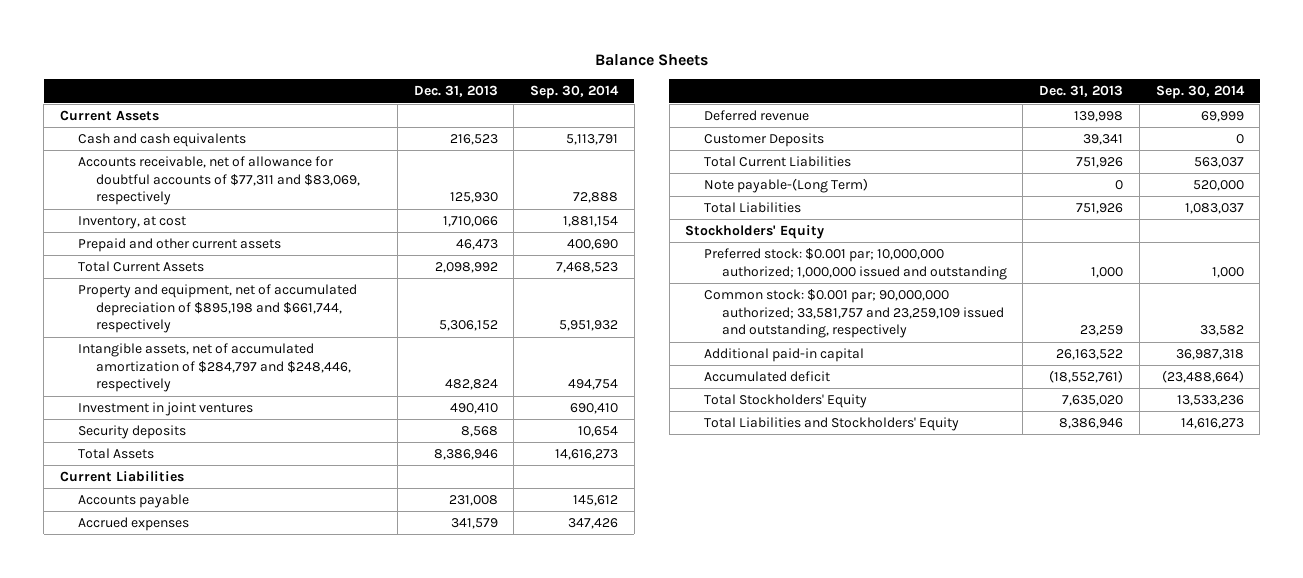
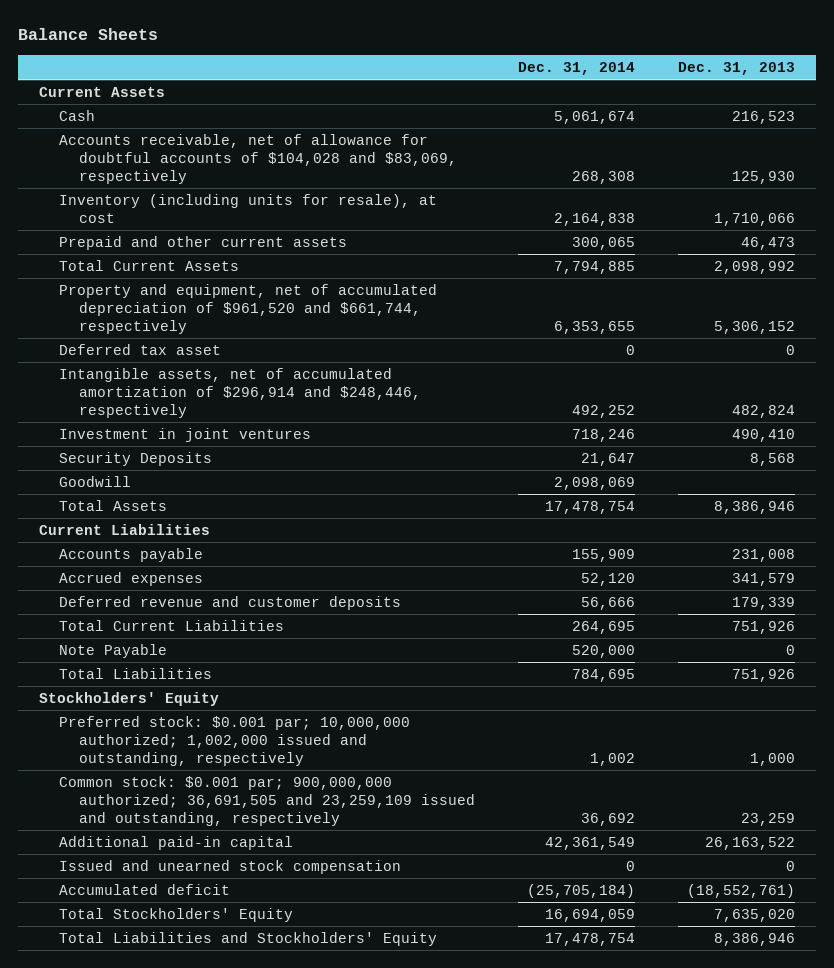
[530,85,620,100] Sep. 30, 2014 -> none
none -> [518,61,636,75] Dec. 31, 2014
[78,133,247,148] Cash and cash equivalents -> [59,109,96,121] Cash
[78,156,361,206] Accounts receivable, net of allowance for doubtful accounts of $77,311 and $83,069, respectively -> [59,133,458,184] Accounts receivable, net of allowance for doubtful accounts of $104,028 and $83,069, respectively
[78,216,187,230] Inventory, at cost -> [59,193,438,223] Inventory (including units for resale), at cost
[78,284,358,334] Property and equipment, net of accumulated depreciation of $895,198 and $661,744, respectively -> [59,283,438,334] Property and equipment, net of accumulated depreciation of $961,520 and $661,744, respectively
none -> [59,343,222,355] Deferred tax asset
[78,343,352,393] Intangible assets, net of accumulated amortization of $284,797 and $248,446, respectively -> [59,367,422,418] Intangible assets, net of accumulated amortization of $296,914 and $248,446, respectively
[78,425,187,440] Security deposits -> [59,451,213,466] Security Deposits
none -> [59,475,132,487] Goodwill
[703,133,824,148] Customer Deposits -> none
[703,110,809,122] Deferred revenue -> [59,595,402,610] Deferred revenue and customer deposits
[1074,111,1124,123] 139,998 -> [731,596,795,610] 179,339
[703,178,868,194] Note payable-(Long Term) -> [59,643,168,658] Note Payable
[703,248,1007,280] Preferred stock: $0.001 par; 10,000,000 authorized; 1,000,000 issued and outstanding -> [59,715,411,766] Preferred stock: $0.001 par; 10,000,000 authorized; 1,002,000 issued and outstanding, respectively
[703,289,1004,339] Common stock: $0.001 par; 90,000,000 authorized; 33,581,757 and 23,259,109 issued and outstanding, respectively -> [59,775,476,826] Common stock: $0.001 par; 900,000,000 authorized; 36,691,505 and 23,259,109 issued and outstanding, respectively
none -> [59,859,402,874] Issued and unearned stock compensation

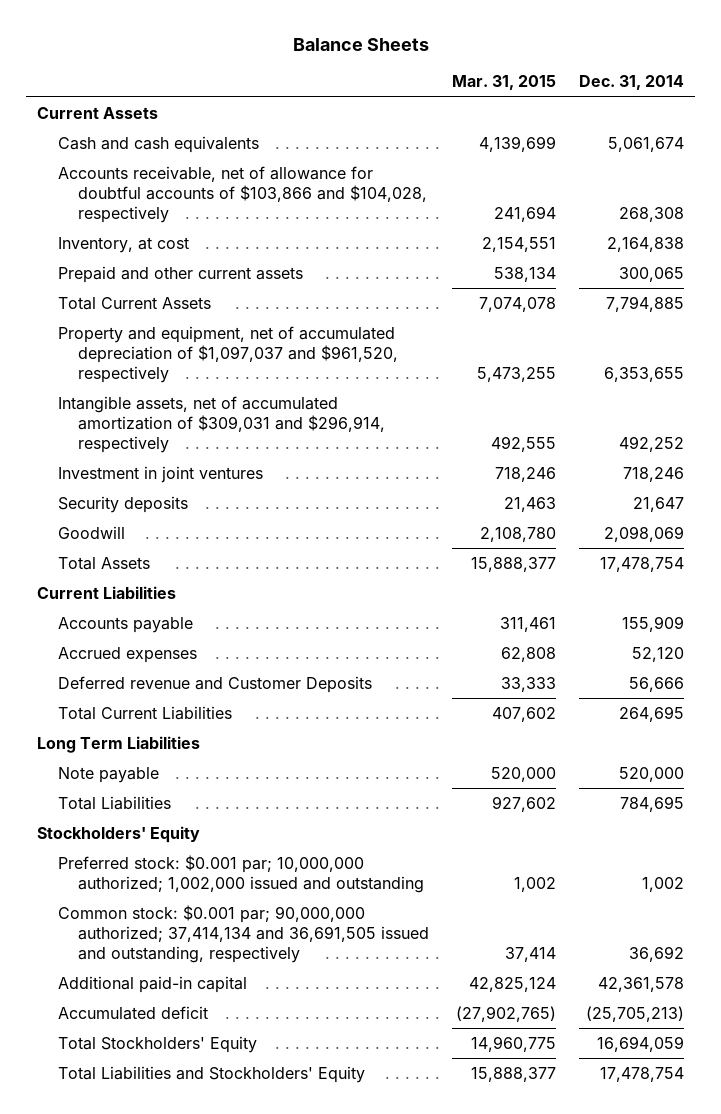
[677,61,795,75] Dec. 31, 2013 -> none
none -> [451,75,556,91] Mar. 31, 2015
[59,109,96,121] Cash -> [57,135,259,153] Cash and cash equivalents
[59,133,458,184] Accounts receivable, net of allowance for doubtful accounts of $104,028 and $83,069, respectively -> [57,165,428,223] Accounts receivable, net of allowance for doubtful accounts of $103,866 and $104,028, respectively
[59,193,438,223] Inventory (including units for resale), at cost -> [57,236,189,253] Inventory, at cost
[59,343,222,355] Deferred tax asset -> none
[59,283,438,334] Property and equipment, net of accumulated depreciation of $961,520 and $661,744, respectively -> [57,325,399,383] Property and equipment, net of accumulated depreciation of $1,097,037 and $961,520, respectively
[59,367,422,418] Intangible assets, net of accumulated amortization of $296,914 and $248,446, respectively -> [57,395,386,453] Intangible assets, net of accumulated amortization of $309,031 and $296,914, respectively
[59,451,213,466] Security Deposits -> [57,495,188,513] Security deposits
[59,595,402,610] Deferred revenue and customer deposits -> [57,675,372,693] Deferred revenue and Customer Deposits
none -> [37,735,201,753] Long Term Liabilities
[59,643,168,658] Note Payable -> [57,766,159,783] Note payable
[59,859,402,874] Issued and unearned stock compensation -> none
[59,715,411,766] Preferred stock: $0.001 par; 10,000,000 authorized; 1,002,000 issued and outstanding, respectively -> [57,854,425,893] Preferred stock: $0.001 par; 10,000,000 authorized; 1,002,000 issued and outstanding
[59,775,476,826] Common stock: $0.001 par; 900,000,000 authorized; 36,691,505 and 23,259,109 issued and outstanding, respectively -> [57,904,430,963] Common stock: $0.001 par; 90,000,000 authorized; 37,414,134 and 36,691,505 issued and outstanding, respectively
[545,836,636,850] 42,361,549 -> [597,976,684,992] 42,361,578
[527,883,636,898] (25,705,184) -> [585,1005,684,1022] (25,705,213)

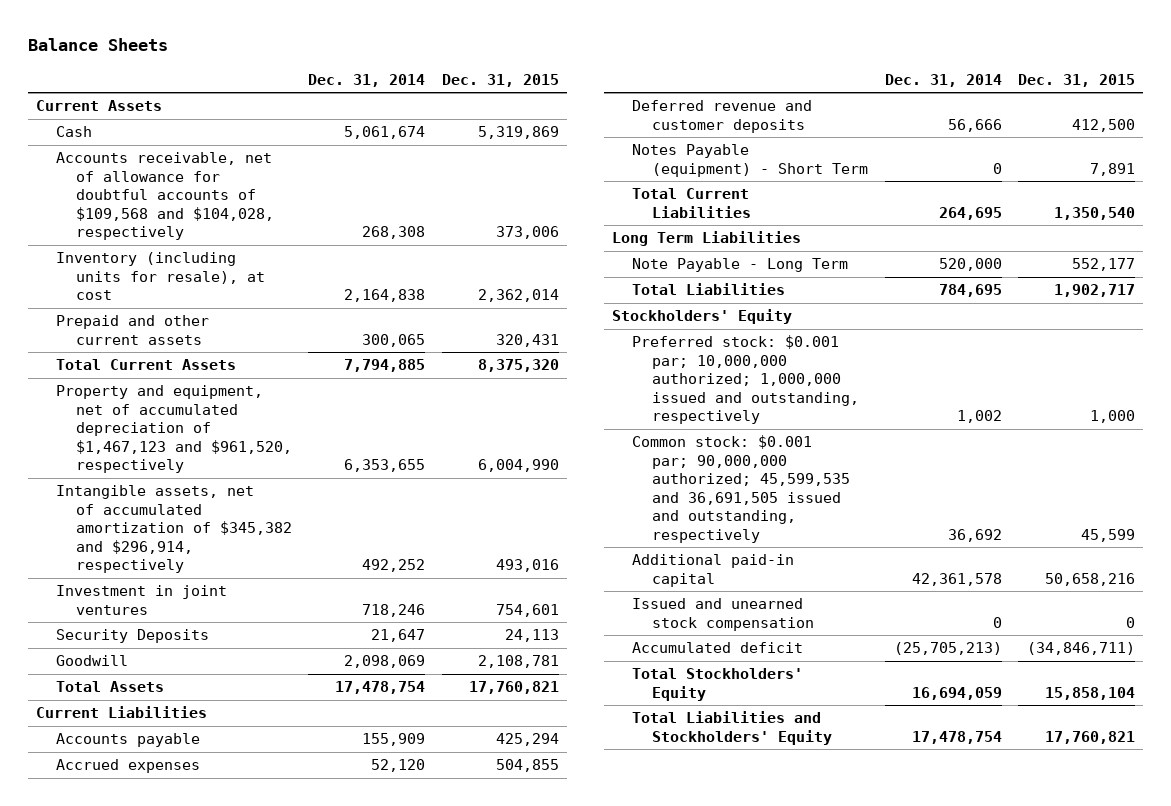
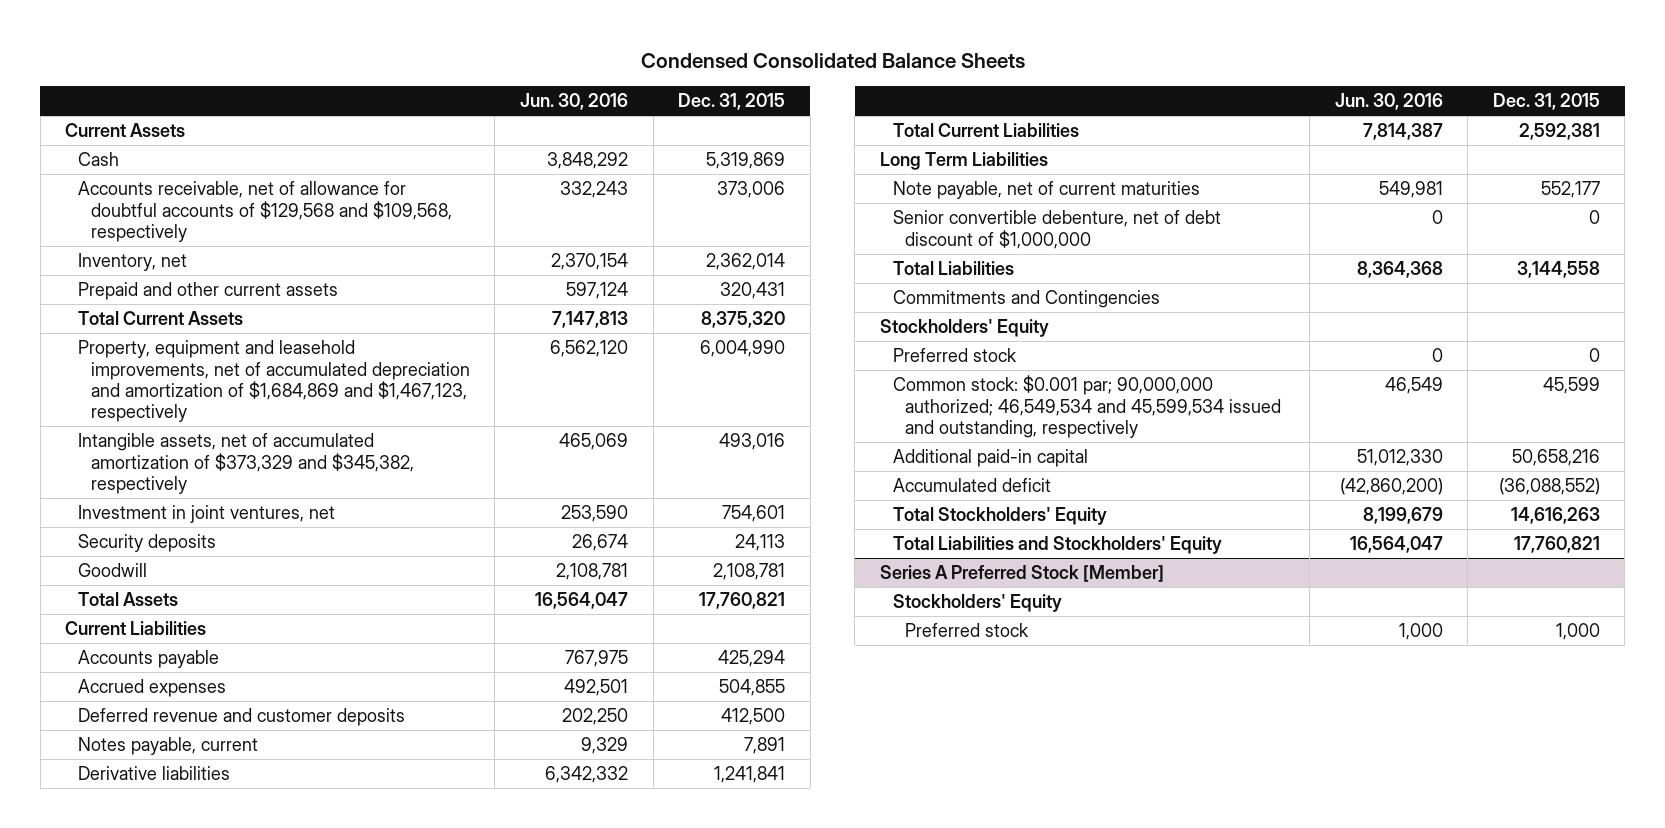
[28,38,169,52] Balance Sheets -> [640,53,1025,69] Condensed Consolidated Balance Sheets
[308,73,426,87] Dec. 31, 2014 -> none
none -> [520,92,629,110] Jun. 30, 2016
[56,152,275,241] Accounts receivable, net of allowance for doubtful accounts of $109,568 and $104,028, respectively -> [78,181,452,242] Accounts receivable, net of allowance for doubtful accounts of $129,568 and $109,568, respectively
[56,252,266,301] Inventory (including units for resale), at cost -> [78,253,188,272] Inventory, net
[56,385,293,474] Property and equipment, net of accumulated depreciation of $1,467,123 and $961,520, respectively -> [78,340,470,423] Property, equipment and leasehold improvements, net of accumulated depreciation and amortization of $1,684,869 and $1,467,123, respectively
[56,485,293,574] Intangible assets, net of accumulated amortization of $345,382 and $296,914, respectively -> [78,433,414,494] Intangible assets, net of accumulated amortization of $373,329 and $345,382, respectively
[56,585,228,615] Investment in joint ventures -> [78,505,336,524] Investment in joint ventures, net
[56,629,210,644] Security Deposits -> [78,534,217,553] Security deposits
[632,144,869,177] Notes Payable (equipment) - Short Term -> [78,737,259,756] Notes payable, current
none -> [78,766,231,781] Derivative liabilities
[1053,206,1135,220] 1,350,540 -> [1518,123,1600,141] 2,592,381
[632,258,849,273] Note Payable - Long Term -> [892,181,1200,200] Note payable, net of current maturities
none -> [892,210,1221,249] Senior convertible debenture, net of debt discount of $1,000,000
[1053,284,1135,298] 1,902,717 -> [1516,261,1600,279] 3,144,558
none -> [892,290,1160,309] Commitments and Contingencies
[632,335,860,425] Preferred stock: $0.001 par; 10,000,000 authorized; 1,000,000 issued and outstanding, respectively -> none
none -> [892,348,1017,363] Preferred stock
[632,435,851,543] Common stock: $0.001 par; 90,000,000 authorized; 45,599,535 and 36,691,505 issued and outstanding, respectively -> [892,375,1282,438] Common stock: $0.001 par; 90,000,000 authorized; 46,549,534 and 45,599,534 issued and outstanding, respectively
[632,598,815,631] Issued and unearned stock compensation -> none
[1026,642,1135,656] (34,846,711) -> [1498,478,1600,496] (36,088,552)
[1044,686,1135,700] 15,858,104 -> [1510,507,1600,525] 14,616,263
none -> [879,565,1164,583] Series A Preferred Stock [Member]
none -> [892,594,1062,613] Stockholders' Equity
none -> [905,623,1030,638] Preferred stock

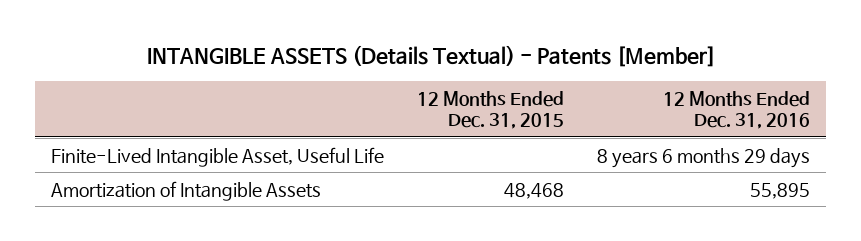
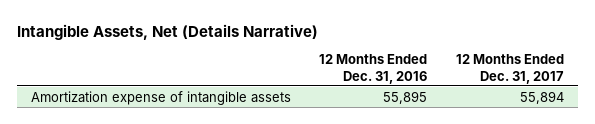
[146,45,716,68] INTANGIBLE ASSETS (Details Textual) - Patents [Member] -> [16,23,318,40] Intangible Assets, Net (Details Narrative)
[417,90,565,129] 12 Months Ended Dec. 31, 2015 -> none
none -> [456,54,565,84] 12 Months Ended Dec. 31, 2017
[51,146,385,167] Finite-Lived Intangible Asset, Useful Life -> none
[51,180,322,201] Amortization of Intangible Assets -> [30,90,291,105] Amortization expense of intangible assets

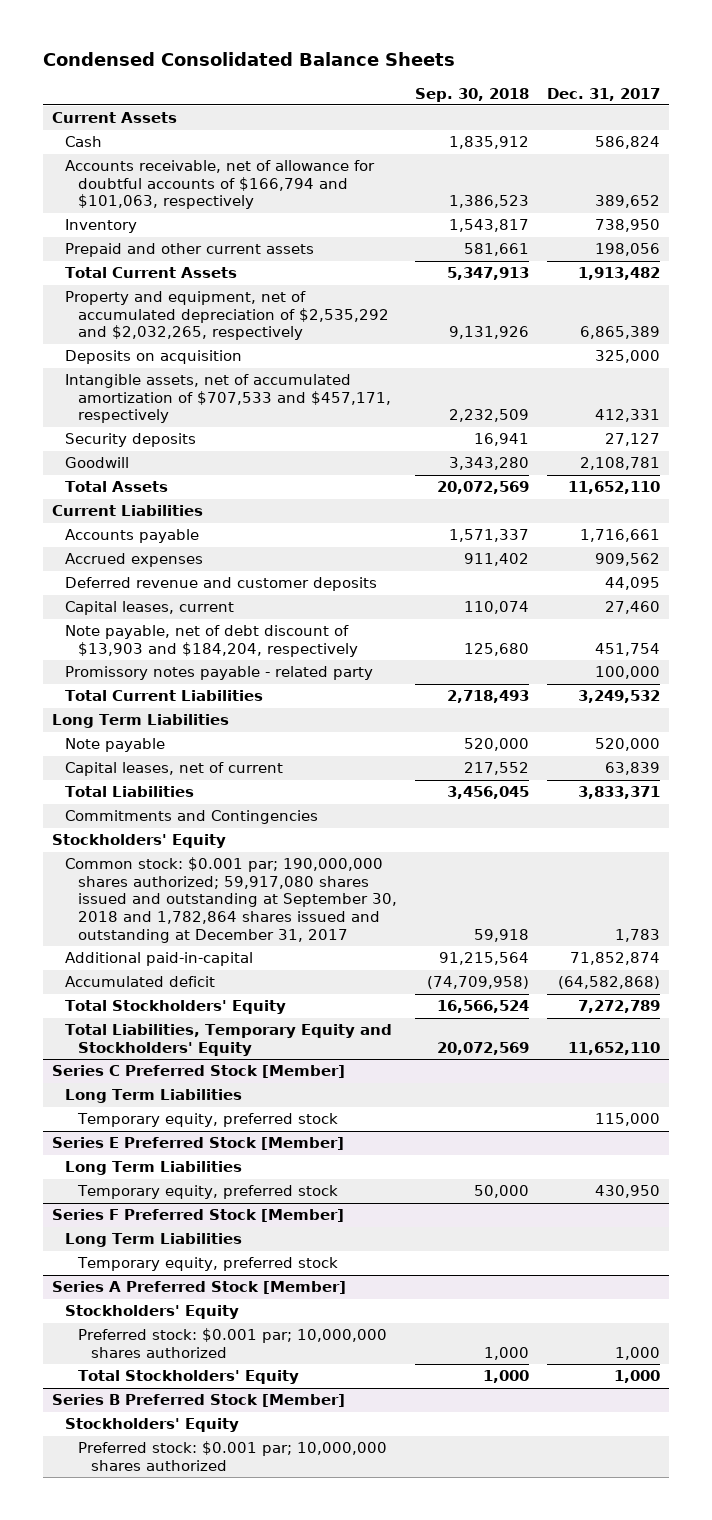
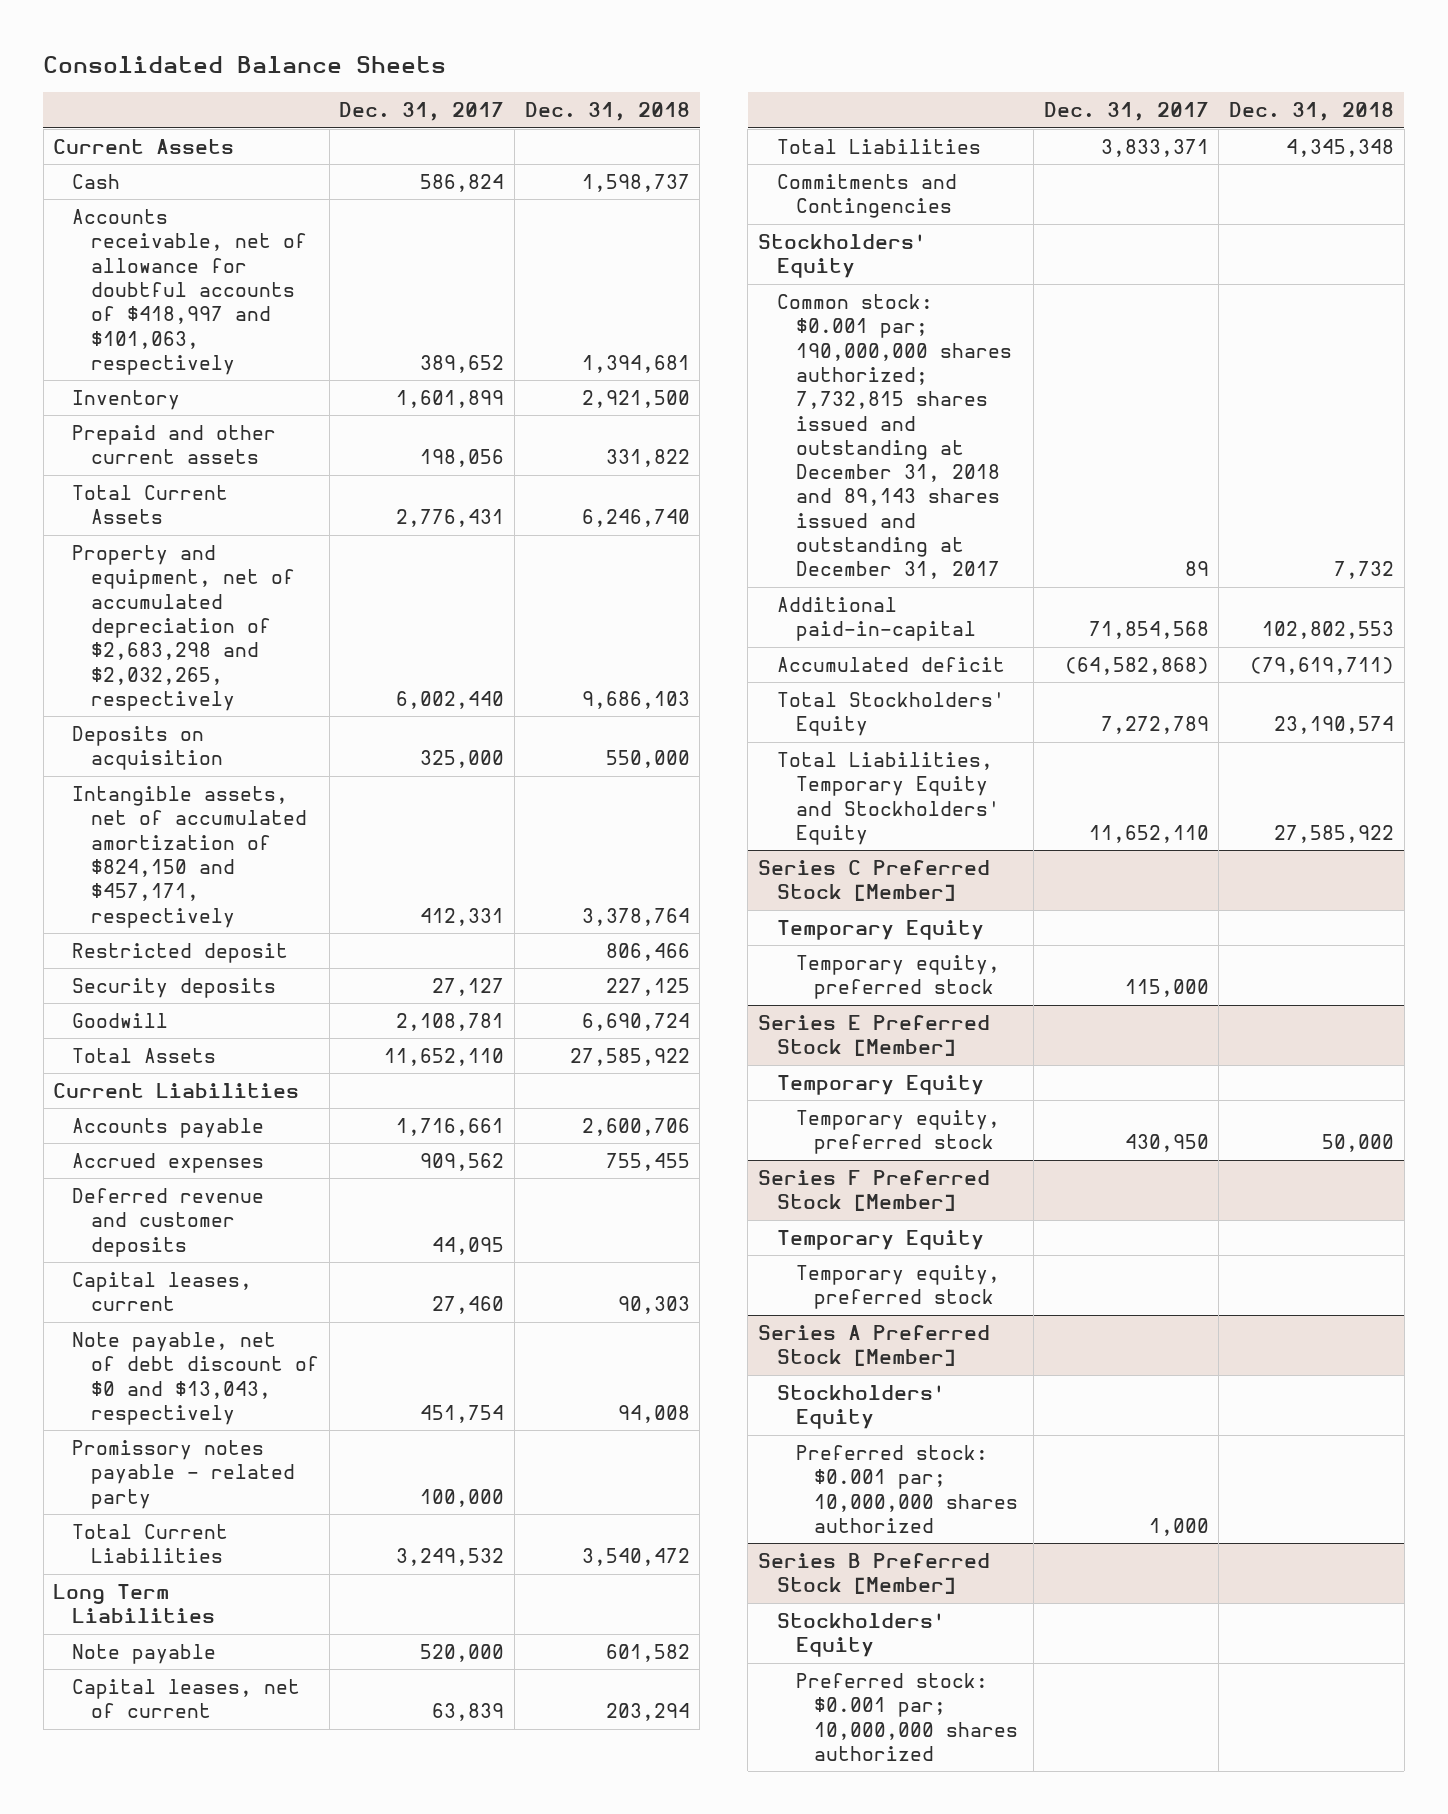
[43,52,456,67] Condensed Consolidated Balance Sheets -> [43,56,447,74] Consolidated Balance Sheets
[415,87,530,102] Sep. 30, 2018 -> none
none -> [524,102,690,122] Dec. 31, 2018
[65,160,376,210] Accounts receivable, net of allowance for doubtful accounts of $166,794 and $101,063, respectively -> [72,208,308,375] Accounts receivable, net of allowance for doubtful accounts of $418,997 and $101,063, respectively
[595,219,661,233] 738,950 -> [396,389,505,408] 1,601,899
[578,267,661,281] 1,913,482 -> [396,509,505,528] 2,776,431
[65,291,390,341] Property and equipment, net of accumulated depreciation of $2,535,292 and $2,032,265, respectively -> [72,544,296,711] Property and equipment, net of accumulated depreciation of $2,683,298 and $2,032,265, respectively
[580,326,661,340] 6,865,389 -> [396,690,505,709] 6,002,440
[65,374,392,424] Intangible assets, net of accumulated amortization of $707,533 and $457,171, respectively -> [72,785,308,928] Intangible assets, net of accumulated amortization of $824,150 and $457,171, respectively
none -> [72,942,289,963] Restricted deposit
[65,625,359,657] Note payable, net of debt discount of $13,903 and $184,204, respectively -> [72,1331,320,1425] Note payable, net of debt discount of $0 and $13,043, respectively
[65,857,398,943] Common stock: $0.001 par; 190,000,000 shares authorized; 59,917,080 shares issued and outstanding at September 30, 2018 and 1,782,864 shares issued and outstanding at December 31, 2017 -> [776,293,1012,580] Common stock: $0.001 par; 190,000,000 shares authorized; 7,732,815 shares issued and outstanding at December 31, 2018 and 89,143 shares issued and outstanding at December 31, 2017
[615,928,661,942] 1,783 -> [1184,561,1209,577] 89
[570,952,661,966] 71,852,874 -> [1088,621,1209,640] 71,854,568
[65,1089,243,1104] Long Term Liabilities -> none
none -> [776,919,984,940] Temporary Equity
[65,1161,243,1176] Long Term Liabilities -> none
none -> [776,1074,984,1095] Temporary Equity
[65,1233,243,1248] Long Term Liabilities -> none
none -> [776,1229,984,1250] Temporary Equity
[78,1370,300,1385] Total Stockholders' Equity -> none

